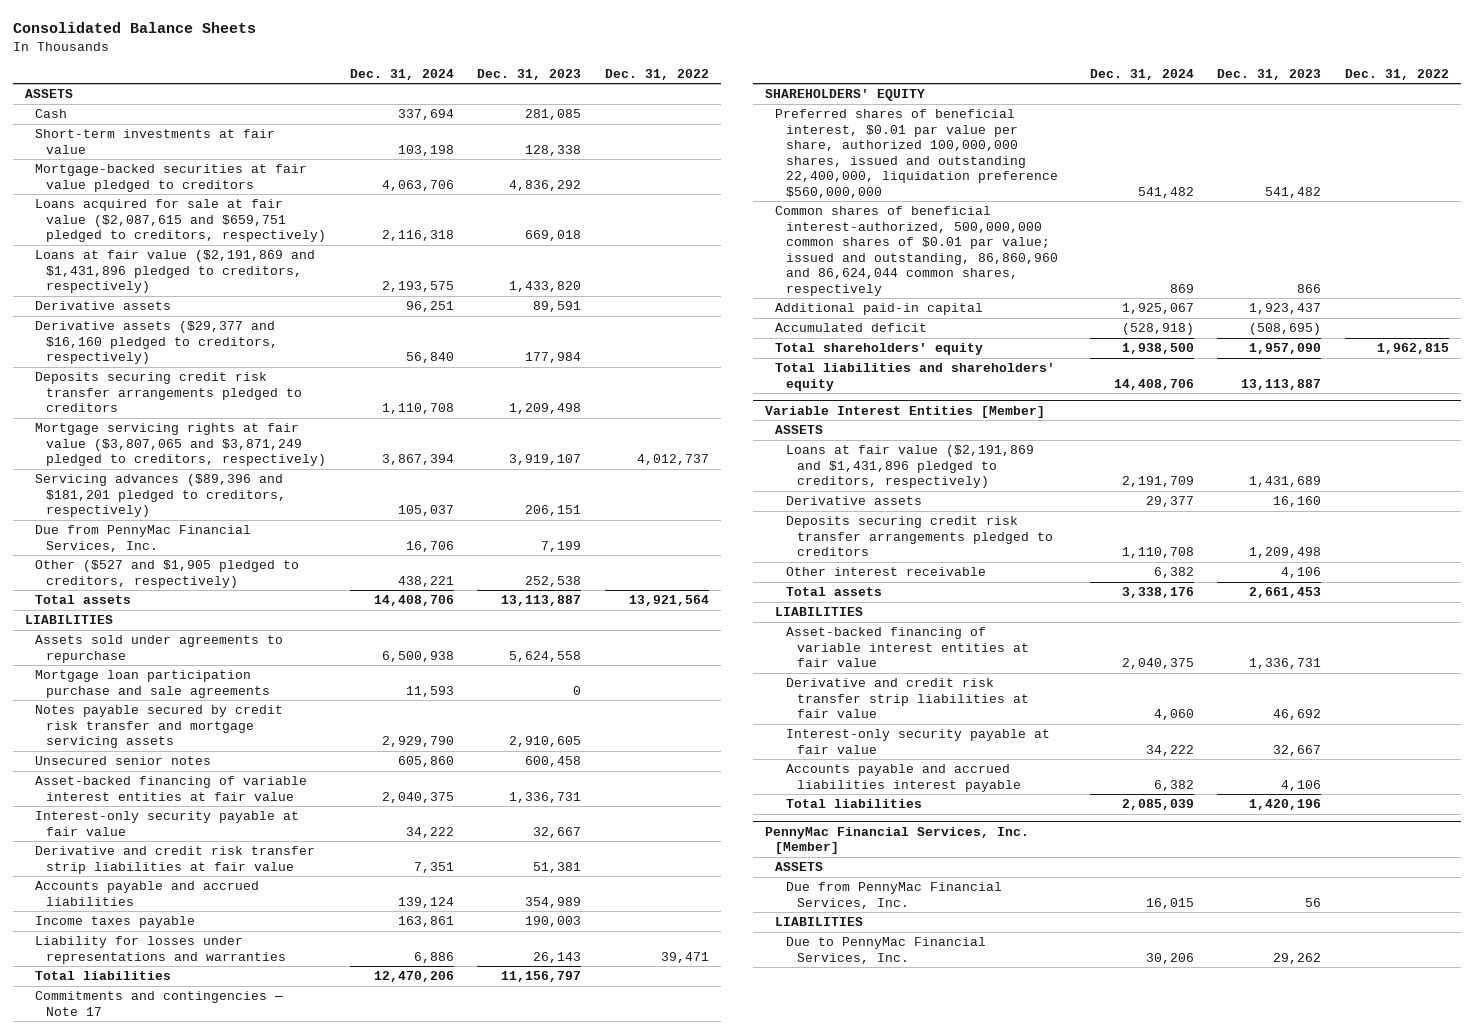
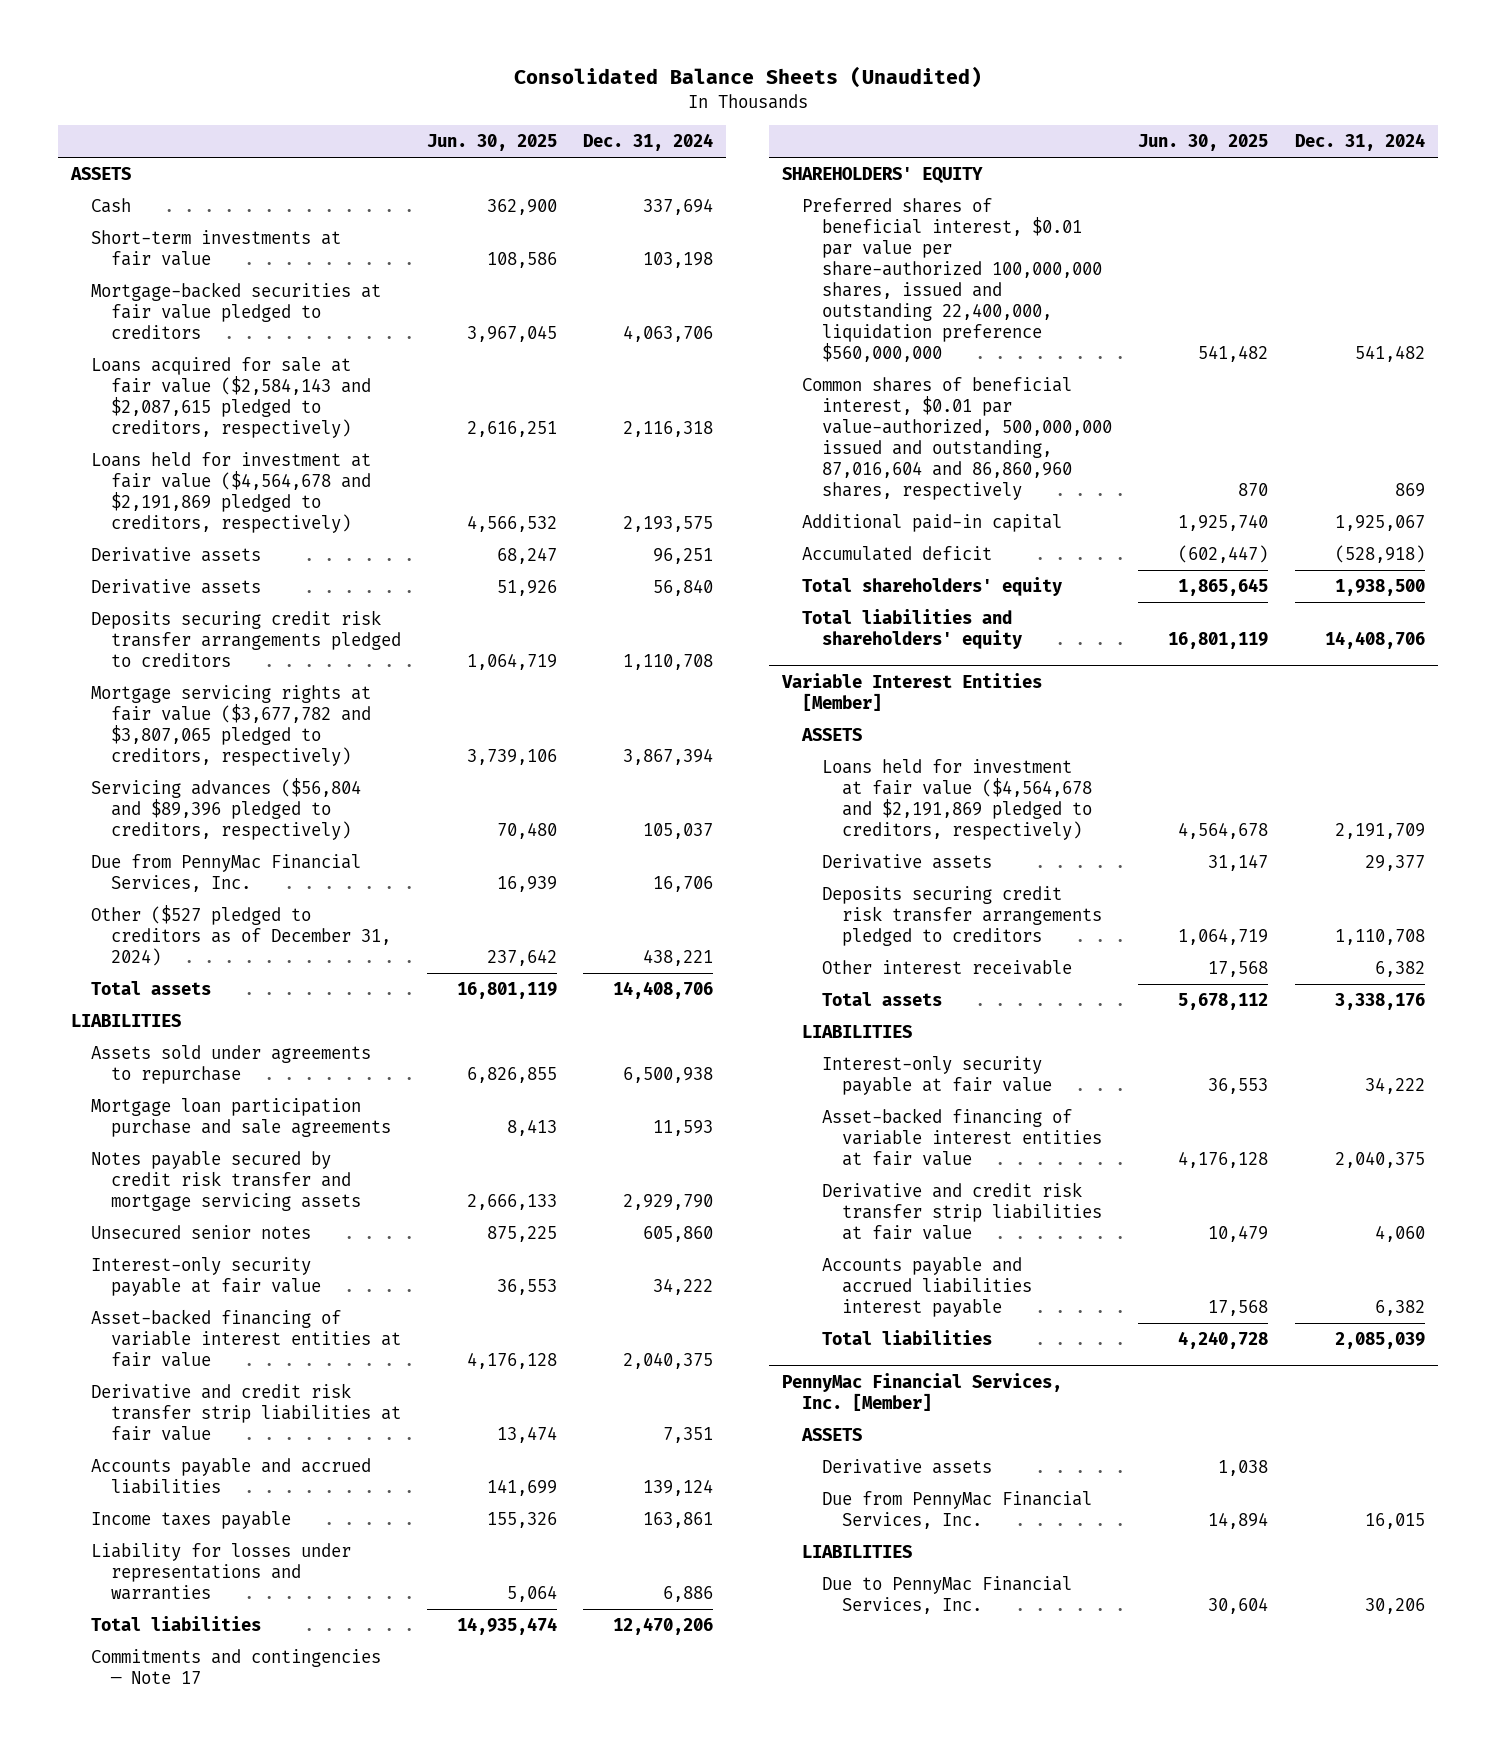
[12,22,256,34] Consolidated Balance Sheets -> [513,66,982,89] Consolidated Balance Sheets (Unaudited)
[477,68,582,80] Dec. 31, 2023 -> none
[604,68,709,80] Dec. 31, 2022 -> none
none -> [426,133,557,151] Jun. 30, 2025
[35,199,326,243] Loans acquired for sale at fair value ($2,087,615 and $659,751 pledged to creditors, respectively) -> [90,357,371,439] Loans acquired for sale at fair value ($2,584,143 and $2,087,615 pledged to creditors, respectively)
[35,250,316,294] Loans at fair value ($2,191,869 and $1,431,896 pledged to creditors, respectively) -> [90,452,371,534] Loans held for investment at fair value ($4,564,678 and $2,191,869 pledged to creditors, respectively)
[35,321,278,365] Derivative assets ($29,377 and $16,160 pledged to creditors, respectively) -> [90,579,261,595] Derivative assets
[35,423,326,467] Mortgage servicing rights at fair value ($3,807,065 and $3,871,249 pledged to creditors, respectively) -> [90,685,371,767] Mortgage servicing rights at fair value ($3,677,782 and $3,807,065 pledged to creditors, respectively)
[35,474,286,518] Servicing advances ($89,396 and $181,201 pledged to creditors, respectively) -> [90,778,361,841] Servicing advances ($56,804 and $89,396 pledged to creditors, respectively)
[35,560,300,588] Other ($527 and $1,905 pledged to creditors, respectively) -> [90,905,391,967] Other ($527 pledged to creditors as of December 31, 2024)
[35,776,308,801] Asset-backed financing of variable interest entities at fair value -> [90,1309,401,1368] Asset-backed financing of variable interest entities at fair value
[775,109,1059,198] Preferred shares of beneficial interest, $0.01 par value per share, authorized 100,000,000 shares, issued and outstanding 22,400,000, liquidation preference $560,000,000 -> [802,198,1103,362] Preferred shares of beneficial interest, $0.01 par value per share-authorized 100,000,000 shares, issued and outstanding 22,400,000, liquidation preference $560,000,000
[775,206,1059,296] Common shares of beneficial interest-authorized, 500,000,000 common shares of $0.01 par value; issued and outstanding, 86,860,960 and 86,624,044 common shares, respectively -> [802,377,1113,500] Common shares of beneficial interest, $0.01 par value-authorized, 500,000,000 issued and outstanding, 87,016,604 and 86,860,960 shares, respectively
[786,445,1035,489] Loans at fair value ($2,191,869 and $1,431,896 pledged to creditors, respectively) -> [822,759,1093,841] Loans held for investment at fair value ($4,564,678 and $2,191,869 pledged to creditors, respectively)
[786,729,1051,754] Interest-only security payable at fair value -> [822,1056,1053,1096] Interest-only security payable at fair value
none -> [822,1459,993,1475] Derivative assets

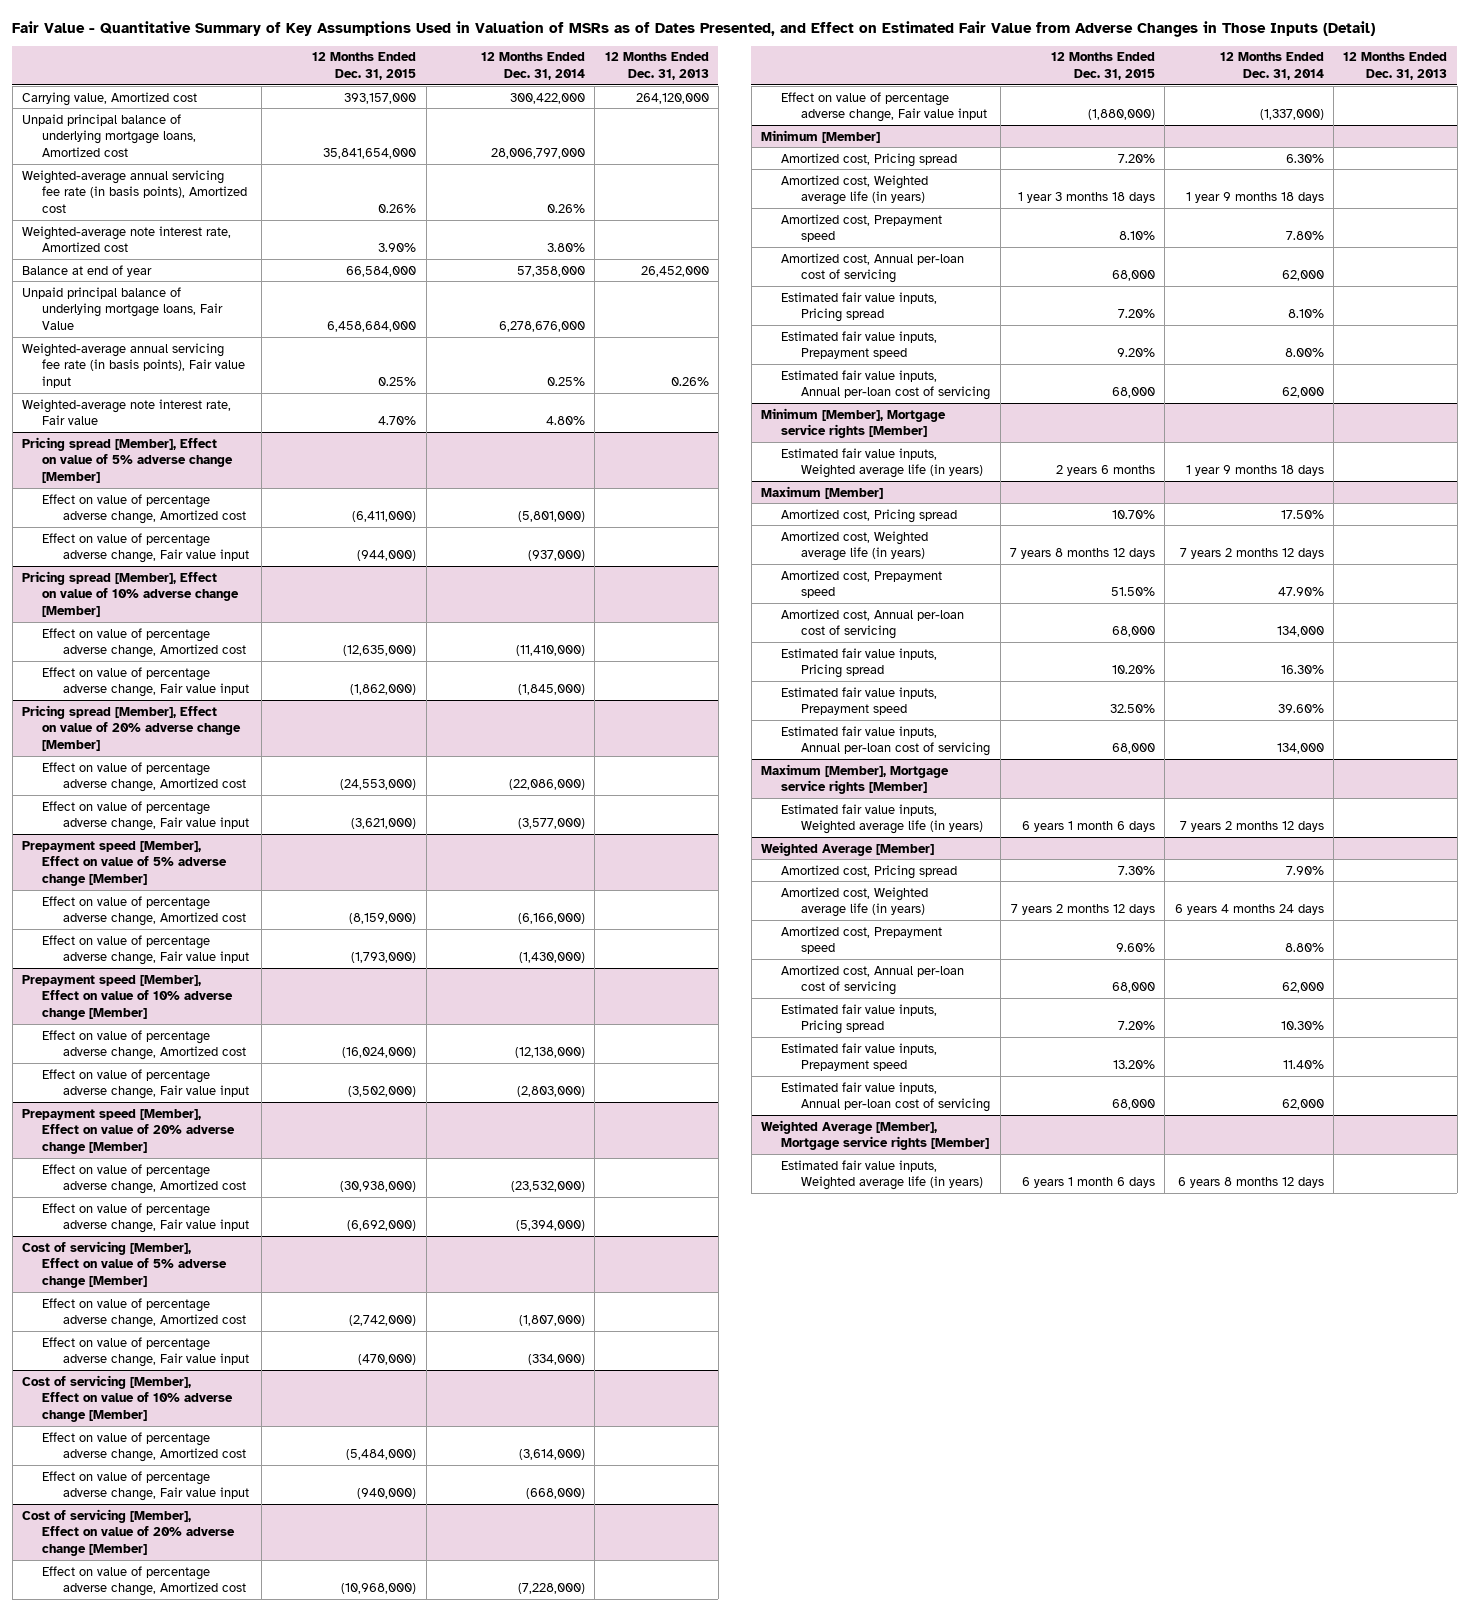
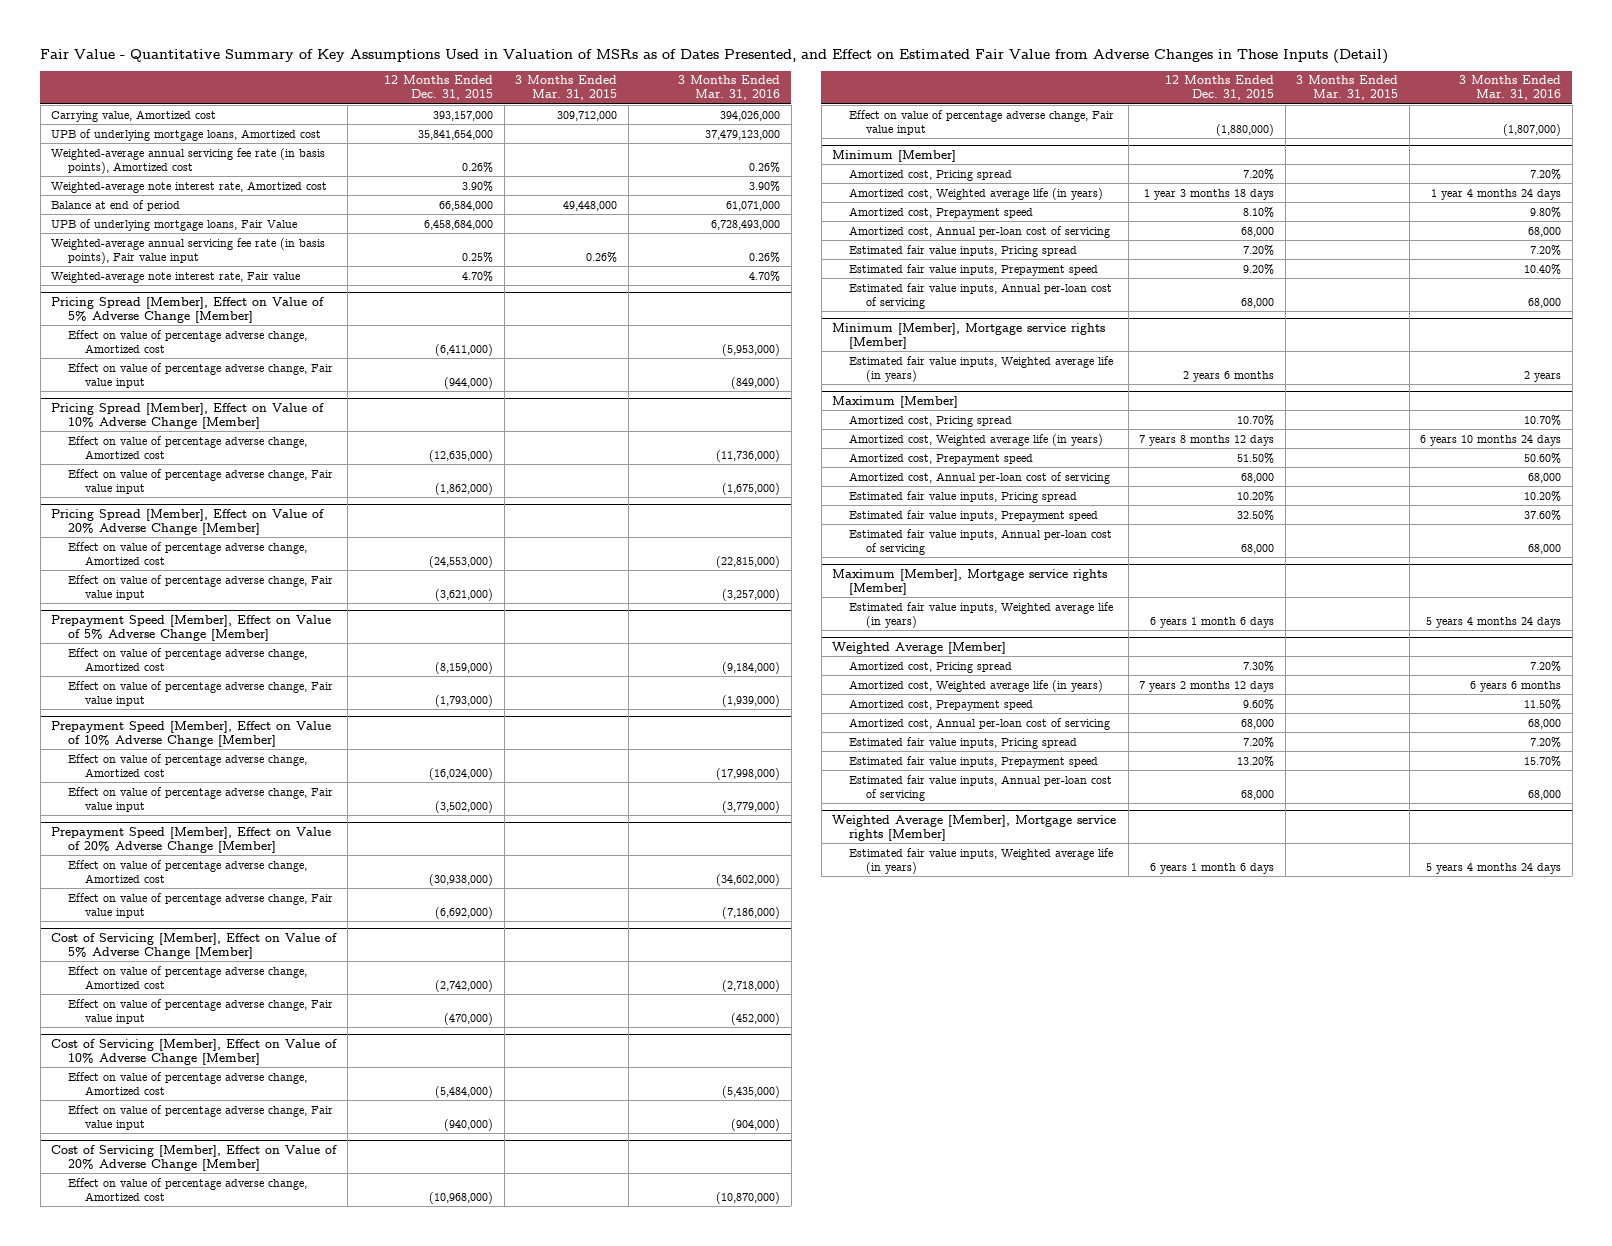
[480,52,585,81] 12 Months Ended Dec. 31, 2014 -> none
[604,52,709,81] 12 Months Ended Dec. 31, 2013 -> none
none -> [515,75,618,101] 3 Months Ended Mar. 31, 2015
none -> [678,75,781,101] 3 Months Ended Mar. 31, 2016
[22,113,197,158] Unpaid principal balance of underlying mortgage loans, Amortized cost -> [51,128,322,141] UPB of underlying mortgage loans, Amortized cost
[22,264,153,277] Balance at end of year -> [51,199,181,211] Balance at end of period
[22,286,224,331] Unpaid principal balance of underlying mortgage loans, Fair Value -> [51,218,298,231] UPB of underlying mortgage loans, Fair Value
[22,436,234,484] Pricing spread [Member], Effect on value of 5% adverse change [Member] -> [51,296,325,323] Pricing Spread [Member], Effect on Value of 5% Adverse Change [Member]
[22,570,240,618] Pricing spread [Member], Effect on value of 10% adverse change [Member] -> [51,402,325,429] Pricing Spread [Member], Effect on Value of 10% Adverse Change [Member]
[22,704,242,752] Pricing spread [Member], Effect on value of 20% adverse change [Member] -> [51,508,325,535] Pricing Spread [Member], Effect on Value of 20% Adverse Change [Member]
[22,840,228,887] Prepayment speed [Member], Effect on value of 5% adverse change [Member] -> [51,614,332,641] Prepayment Speed [Member], Effect on Value of 5% Adverse Change [Member]
[22,974,234,1021] Prepayment speed [Member], Effect on value of 10% adverse change [Member] -> [51,720,332,747] Prepayment Speed [Member], Effect on Value of 10% Adverse Change [Member]
[22,1108,236,1155] Prepayment speed [Member], Effect on value of 20% adverse change [Member] -> [51,826,332,853] Prepayment Speed [Member], Effect on Value of 20% Adverse Change [Member]
[22,1240,228,1289] Cost of servicing [Member], Effect on value of 5% adverse change [Member] -> [51,932,338,959] Cost of Servicing [Member], Effect on Value of 5% Adverse Change [Member]
[22,1374,234,1423] Cost of servicing [Member], Effect on value of 10% adverse change [Member] -> [51,1038,338,1065] Cost of Servicing [Member], Effect on Value of 10% Adverse Change [Member]
[22,1508,236,1557] Cost of servicing [Member], Effect on value of 20% adverse change [Member] -> [51,1144,338,1171] Cost of Servicing [Member], Effect on Value of 20% Adverse Change [Member]

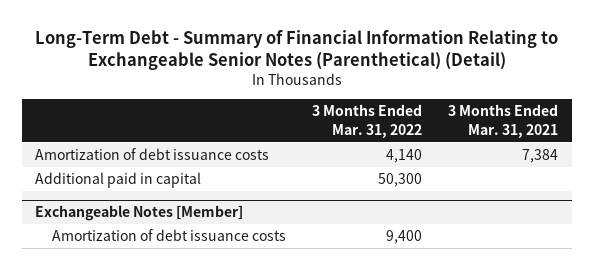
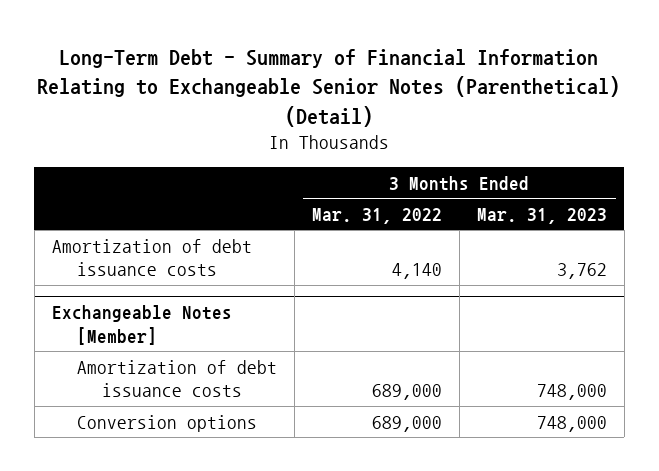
[448,104,559,138] 3 Months Ended Mar. 31, 2021 -> none
none -> [476,207,607,224] Mar. 31, 2023
[34,172,201,189] Additional paid in capital -> none
[386,230,423,245] 9,400 -> [371,384,442,401] 689,000
none -> [76,414,257,432] Conversion options

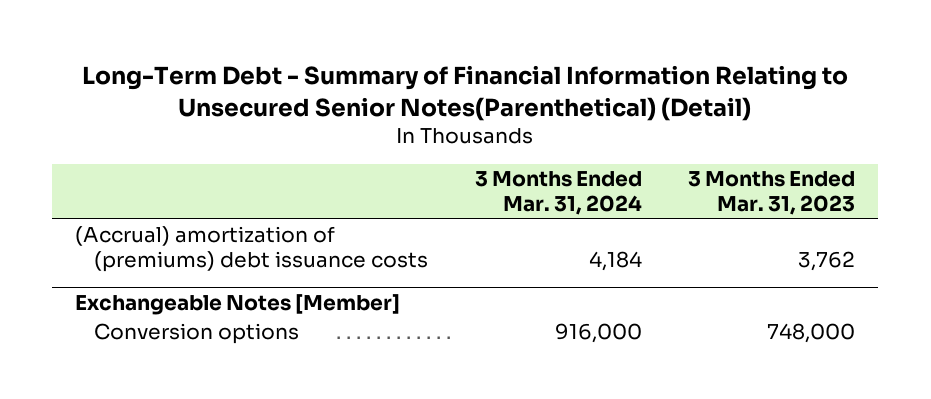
[37,48,621,127] Long-Term Debt - Summary of Financial Information Relating to Exchangeable Senior Notes (Parenthetical) (Detail) -> [82,64,849,121] Long-Term Debt - Summary of Financial Information Relating to Unsecured Senior Notes(Parenthetical) (Detail)
[311,207,442,224] Mar. 31, 2022 -> none
none -> [474,171,642,216] 3 Months Ended Mar. 31, 2024
[51,238,252,277] Amortization of debt issuance costs -> [75,226,428,273] (Accrual) amortization of (premiums) debt issuance costs
[76,359,277,398] Amortization of debt issuance costs -> none

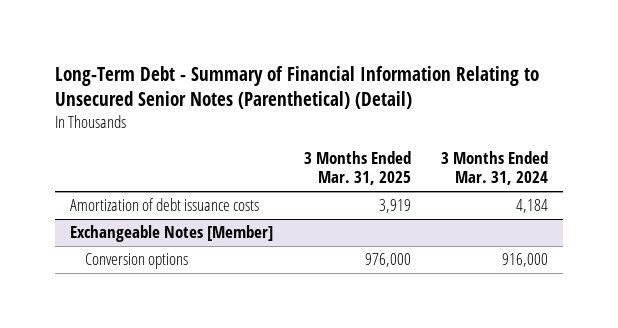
[82,64,849,121] Long-Term Debt - Summary of Financial Information Relating to Unsecured Senior Notes(Parenthetical) (Detail) -> [55,65,540,110] Long-Term Debt - Summary of Financial Information Relating to Unsecured Senior Notes (Parenthetical) (Detail)
[688,171,856,216] 3 Months Ended Mar. 31, 2023 -> none
none -> [303,151,411,186] 3 Months Ended Mar. 31, 2025
[75,226,428,273] (Accrual) amortization of (premiums) debt issuance costs -> [70,198,260,212] Amortization of debt issuance costs

